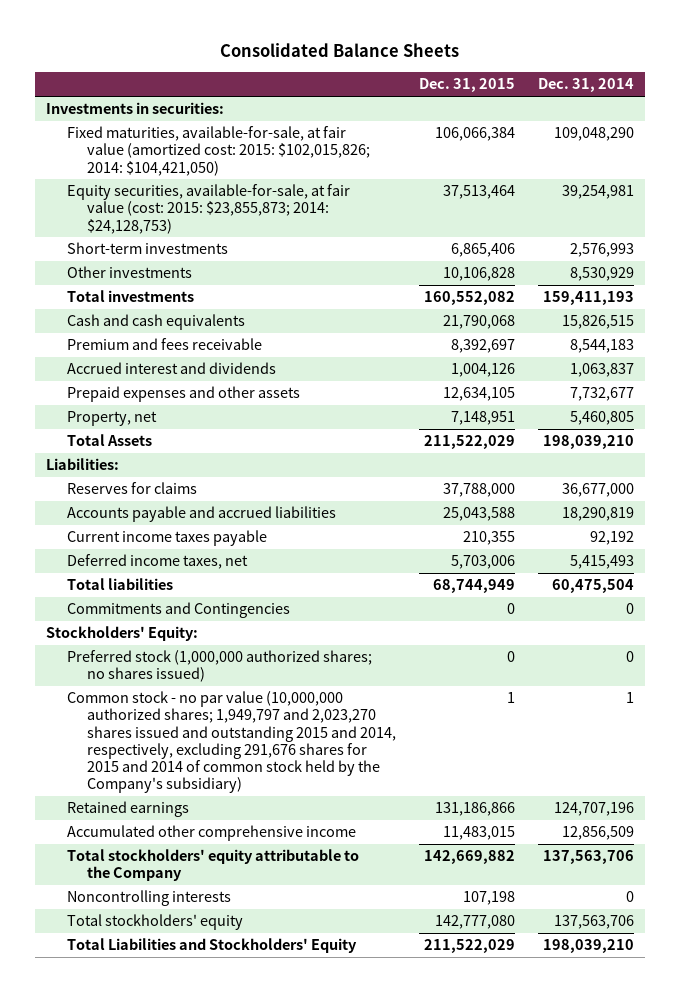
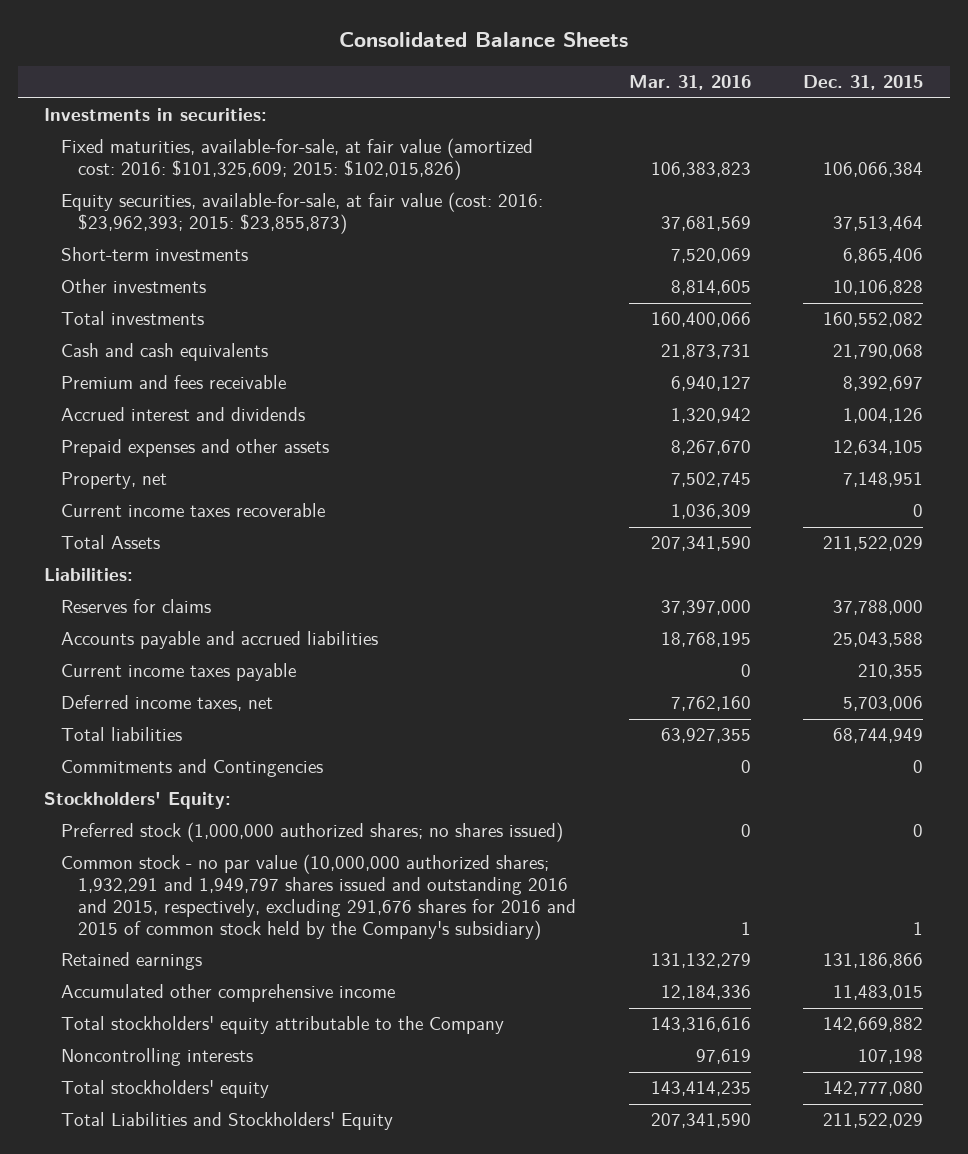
[537,78,634,93] Dec. 31, 2014 -> none
none -> [628,75,751,91] Mar. 31, 2016
[66,126,371,176] Fixed maturities, available-for-sale, at fair value (amortized cost: 2015: $102,015,826; 2014: $104,421,050) -> [61,138,534,181] Fixed maturities, available-for-sale, at fair value (amortized cost: 2016: $101,325,609; 2015: $102,015,826)
[66,184,350,234] Equity securities, available-for-sale, at fair value (cost: 2015: $23,855,873; 2014: $24,128,753) -> [61,192,544,235] Equity securities, available-for-sale, at fair value (cost: 2016: $23,962,393; 2015: $23,855,873)
none -> [61,503,326,518] Current income taxes recoverable
[66,691,397,793] Common stock - no par value (10,000,000 authorized shares; 1,949,797 and 2,023,270 shares issued and outstanding 2015 and 2014, respectively, excluding 291,676 shares for 2015 and 2014 of common stock held by the Company's subsidiary) -> [61,854,577,940] Common stock - no par value (10,000,000 authorized shares; 1,932,291 and 1,949,797 shares issued and outstanding 2016 and 2015, respectively, excluding 291,676 shares for 2016 and 2015 of common stock held by the Company's subsidiary)

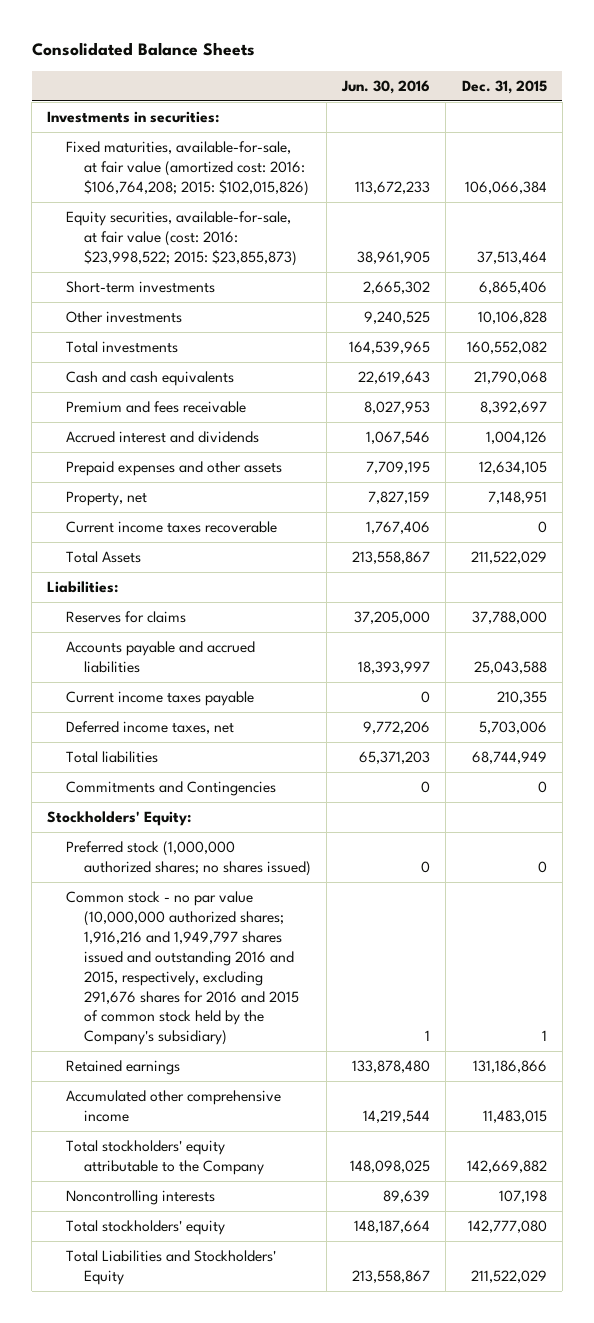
[628,75,751,91] Mar. 31, 2016 -> none
none -> [341,79,431,94] Jun. 30, 2016
[61,138,534,181] Fixed maturities, available-for-sale, at fair value (amortized cost: 2016: $101,325,609; 2015: $102,015,826) -> [65,141,309,196] Fixed maturities, available-for-sale, at fair value (amortized cost: 2016: $106,764,208; 2015: $102,015,826)
[61,192,544,235] Equity securities, available-for-sale, at fair value (cost: 2016: $23,962,393; 2015: $23,855,873) -> [65,211,297,266] Equity securities, available-for-sale, at fair value (cost: 2016: $23,998,522; 2015: $23,855,873)
[61,854,577,940] Common stock - no par value (10,000,000 authorized shares; 1,932,291 and 1,949,797 shares issued and outstanding 2016 and 2015, respectively, excluding 291,676 shares for 2016 and 2015 of common stock held by the Company's subsidiary) -> [65,891,299,1046] Common stock - no par value (10,000,000 authorized shares; 1,916,216 and 1,949,797 shares issued and outstanding 2016 and 2015, respectively, excluding 291,676 shares for 2016 and 2015 of common stock held by the Company's subsidiary)

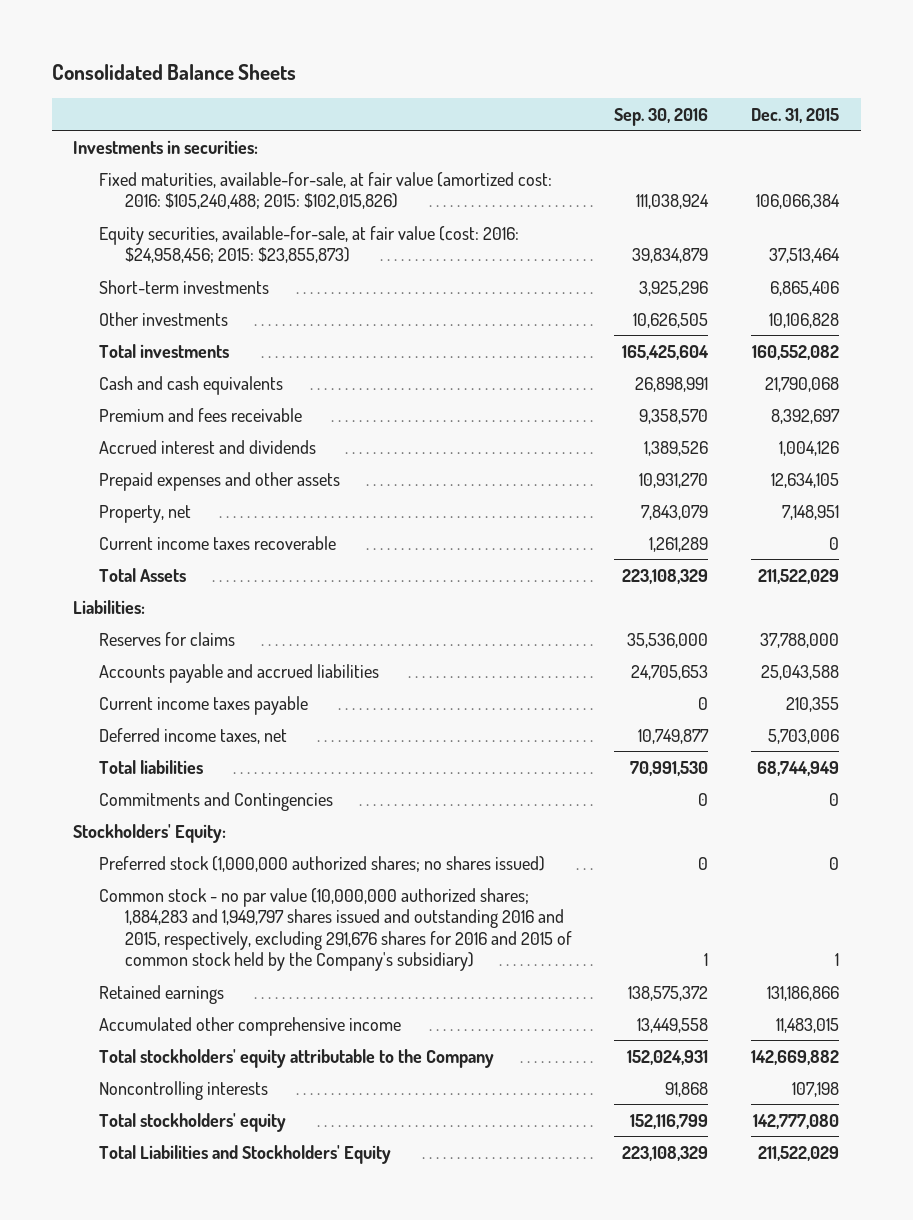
[341,79,431,94] Jun. 30, 2016 -> none
none -> [614,107,709,126] Sep. 30, 2016
[65,141,309,196] Fixed maturities, available-for-sale, at fair value (amortized cost: 2016: $106,764,208; 2015: $102,015,826) -> [98,171,552,210] Fixed maturities, available-for-sale, at fair value (amortized cost: 2016: $105,240,488; 2015: $102,015,826)
[65,211,297,266] Equity securities, available-for-sale, at fair value (cost: 2016: $23,998,522; 2015: $23,855,873) -> [98,225,519,264] Equity securities, available-for-sale, at fair value (cost: 2016: $24,958,456; 2015: $23,855,873)
[65,891,299,1046] Common stock - no par value (10,000,000 authorized shares; 1,916,216 and 1,949,797 shares issued and outstanding 2016 and 2015, respectively, excluding 291,676 shares for 2016 and 2015 of common stock held by the Company's subsidiary) -> [98,887,572,972] Common stock - no par value (10,000,000 authorized shares; 1,884,283 and 1,949,797 shares issued and outstanding 2016 and 2015, respectively, excluding 291,676 shares for 2016 and 2015 of common stock held by the Company's subsidiary)

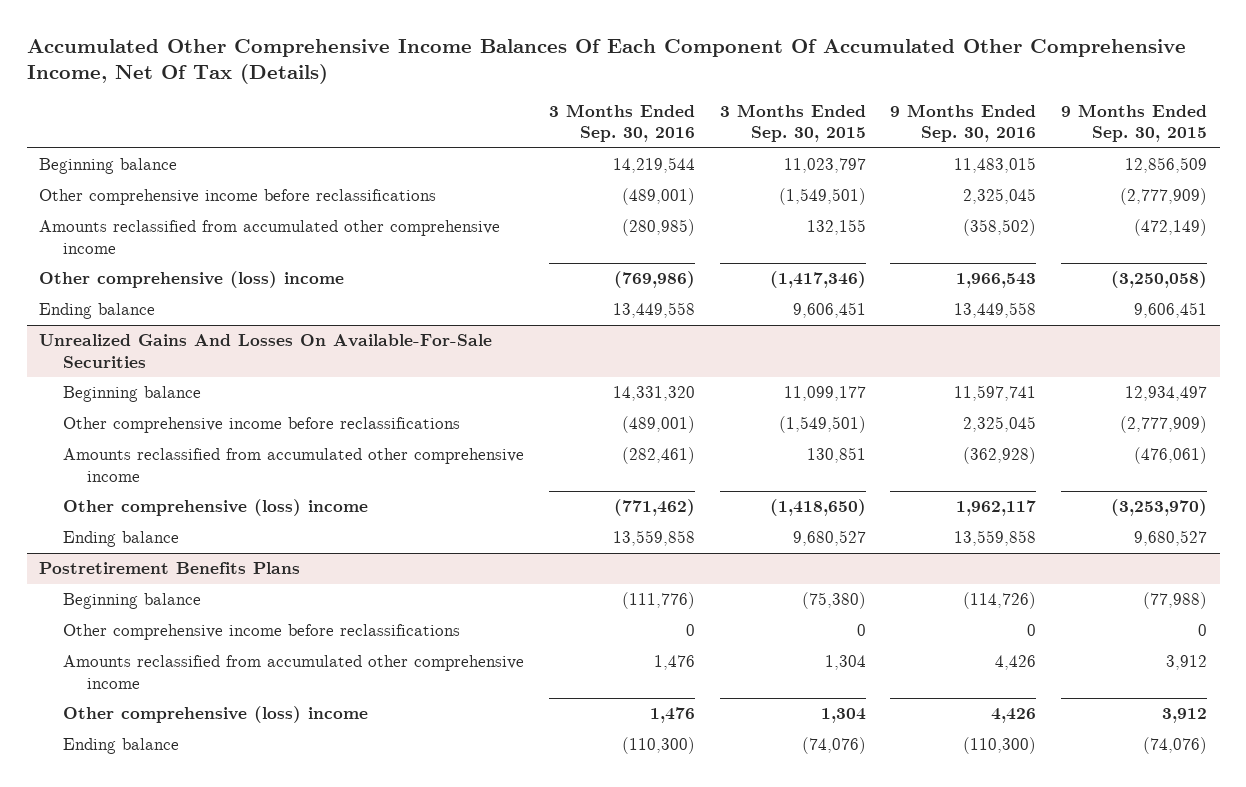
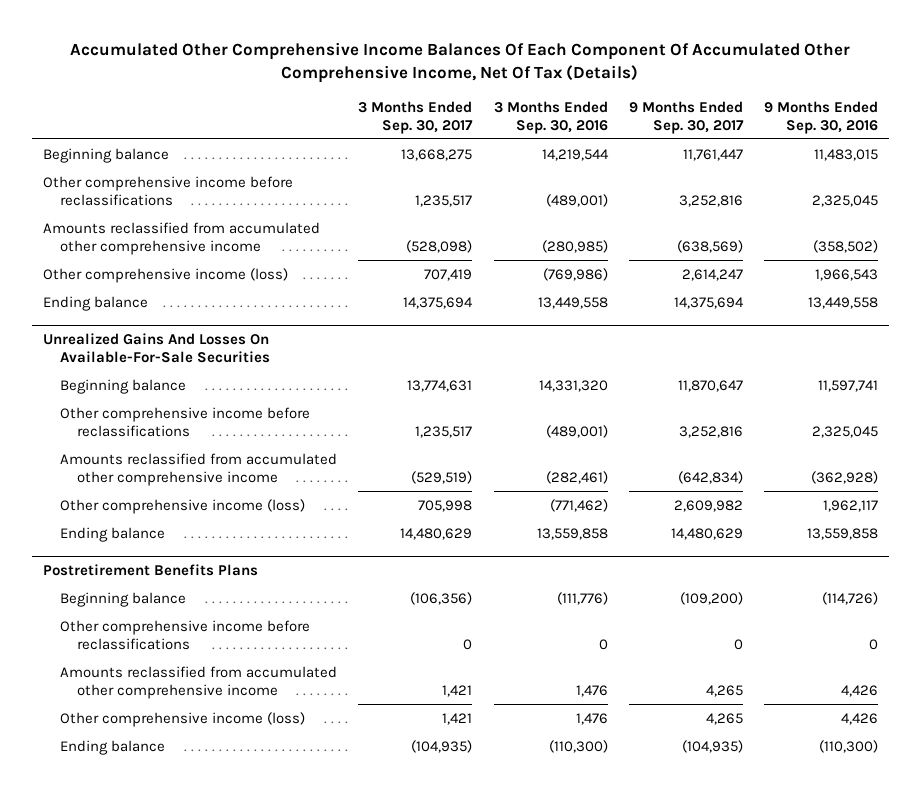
[719,103,866,143] 3 Months Ended Sep. 30, 2015 -> none
[1061,103,1208,143] 9 Months Ended Sep. 30, 2015 -> none
none -> [358,100,474,134] 3 Months Ended Sep. 30, 2017
none -> [629,100,745,134] 9 Months Ended Sep. 30, 2017
[39,271,345,289] Other comprehensive (loss) income -> [42,267,288,283] Other comprehensive income (loss)
[62,499,368,517] Other comprehensive (loss) income -> [59,498,305,514] Other comprehensive income (loss)
[62,706,368,724] Other comprehensive (loss) income -> [59,711,305,727] Other comprehensive income (loss)

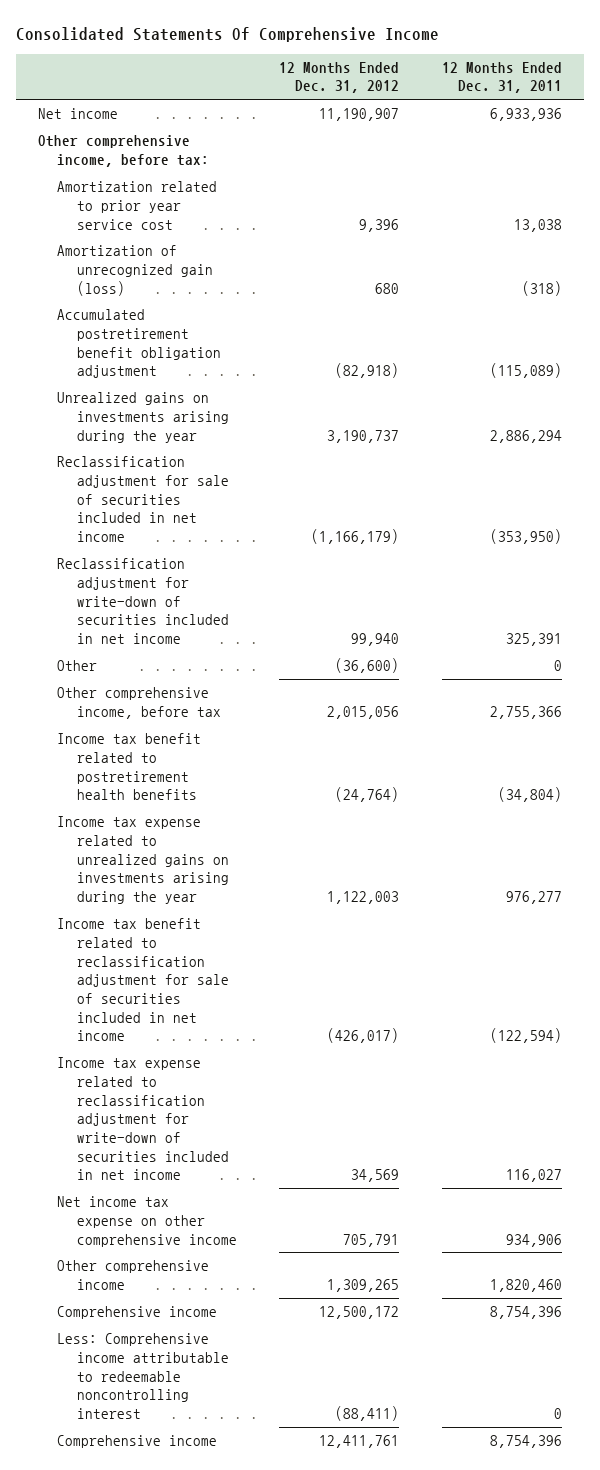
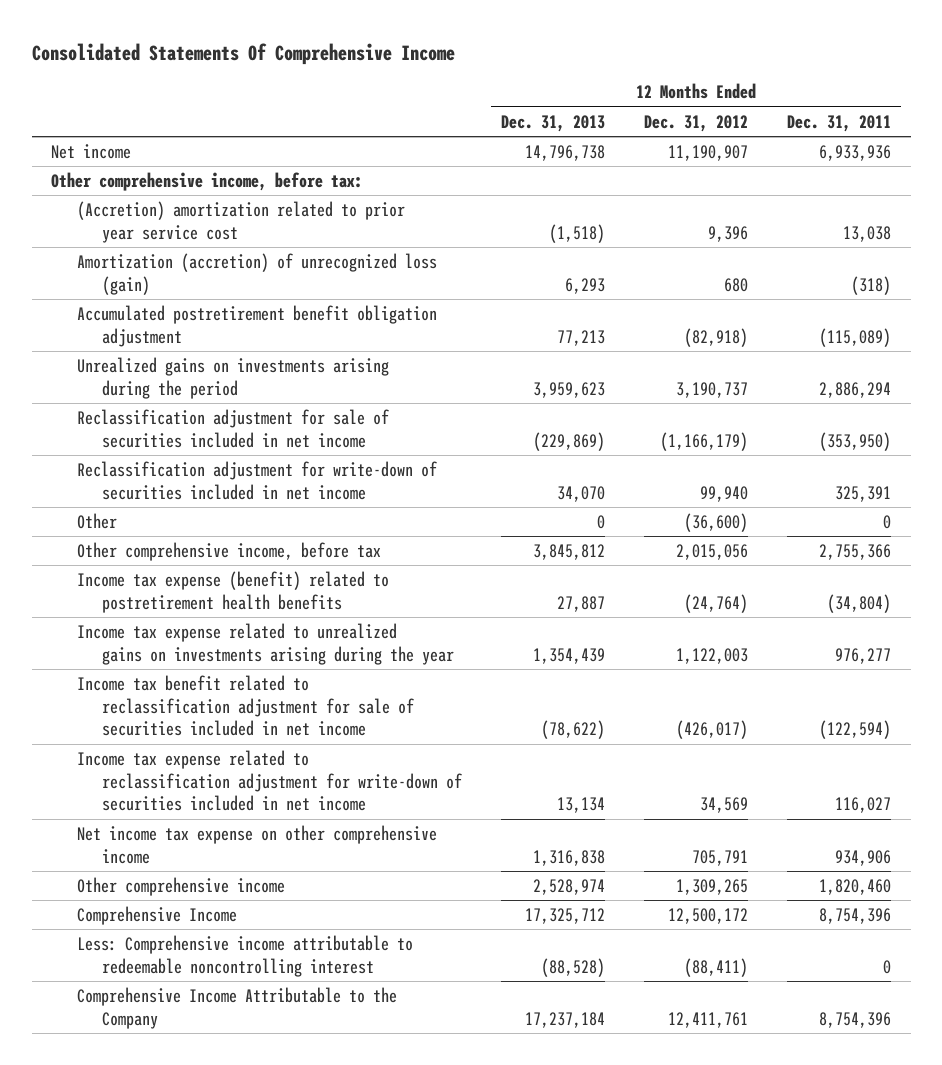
none -> [500,114,605,132] Dec. 31, 2013
[57,181,218,230] Amortization related to prior year service cost -> [76,200,405,243] (Accretion) amortization related to prior year service cost
[57,245,213,296] Amortization of unrecognized gain (loss) -> [76,252,437,295] Amortization (accretion) of unrecognized loss (gain)
[57,392,229,443] Unrealized gains on investments arising during the year -> [76,356,389,399] Unrealized gains on investments arising during the period
[57,733,202,801] Income tax benefit related to postretirement health benefits -> [76,570,389,613] Income tax expense (benefit) related to postretirement health benefits
[57,1306,218,1320] Comprehensive income -> [76,905,237,925] Comprehensive Income
[57,1435,218,1449] Comprehensive income -> [76,986,397,1029] Comprehensive Income Attributable to the Company

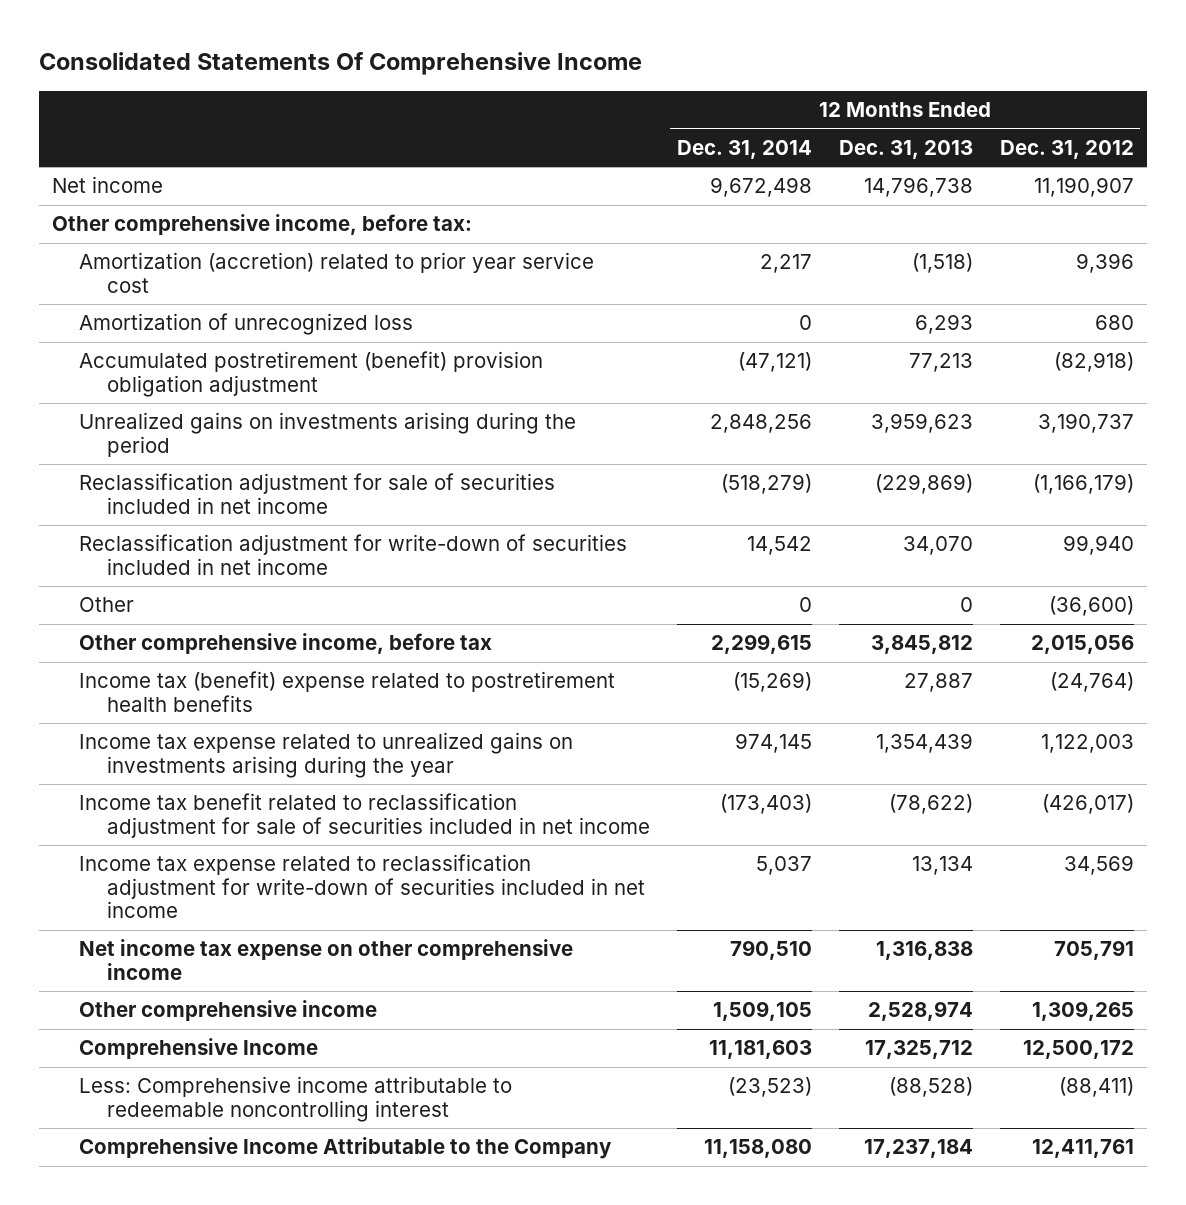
[787,114,892,132] Dec. 31, 2011 -> none
none -> [676,139,812,159] Dec. 31, 2014
[76,200,405,243] (Accretion) amortization related to prior year service cost -> [79,252,595,293] Amortization (accretion) related to prior year service cost
[76,252,437,295] Amortization (accretion) of unrecognized loss (gain) -> [79,313,414,336] Amortization of unrecognized loss
[76,304,437,347] Accumulated postretirement benefit obligation adjustment -> [79,351,544,397] Accumulated postretirement (benefit) provision obligation adjustment
[76,570,389,613] Income tax expense (benefit) related to postretirement health benefits -> [79,671,616,712] Income tax (benefit) expense related to postretirement health benefits

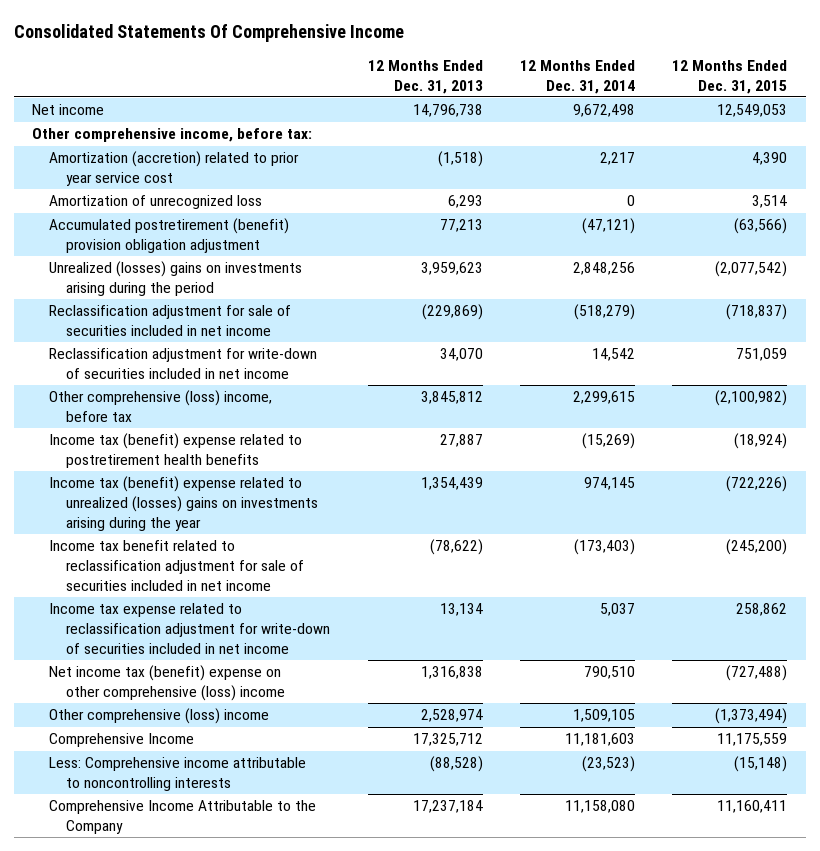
[999,139,1134,159] Dec. 31, 2012 -> none
none -> [672,60,788,94] 12 Months Ended Dec. 31, 2015
[79,412,577,457] Unrealized gains on investments arising during the period -> [49,261,303,297] Unrealized (losses) gains on investments arising during the period
[79,597,135,613] Other -> none
[79,633,493,655] Other comprehensive income, before tax -> [49,390,273,423] Other comprehensive (loss) income, before tax
[79,732,574,778] Income tax expense related to unrealized gains on investments arising during the year -> [49,476,319,531] Income tax (benefit) expense related to unrealized (losses) gains on investments arising during the year
[79,939,574,980] Net income tax expense on other comprehensive income -> [49,665,286,702] Net income tax (benefit) expense on other comprehensive (loss) income
[79,1000,378,1022] Other comprehensive income -> [49,708,270,725] Other comprehensive (loss) income
[79,1076,513,1122] Less: Comprehensive income attributable to redeemable noncontrolling interest -> [49,757,307,792] Less: Comprehensive income attributable to noncontrolling interests

